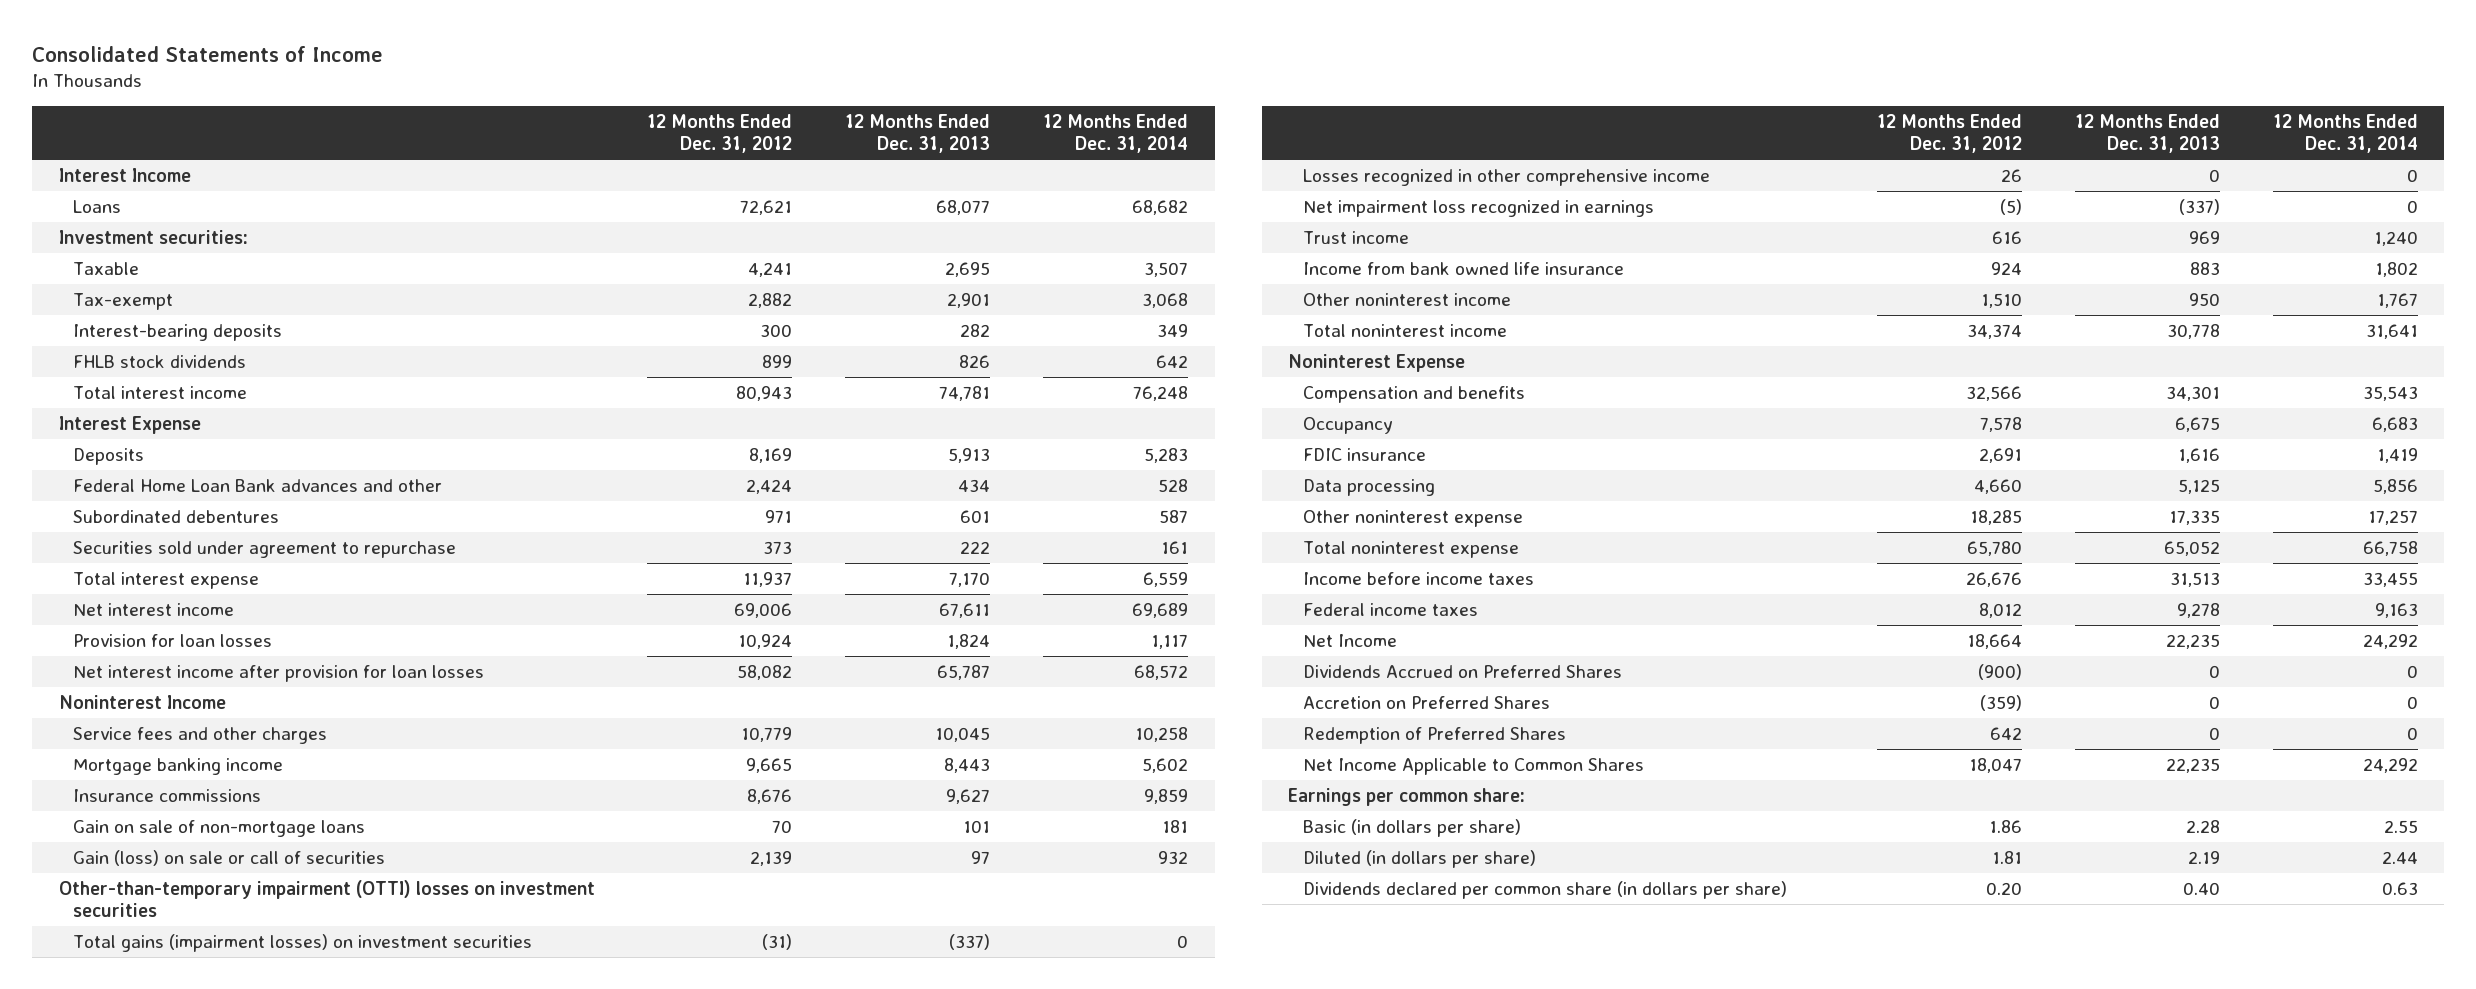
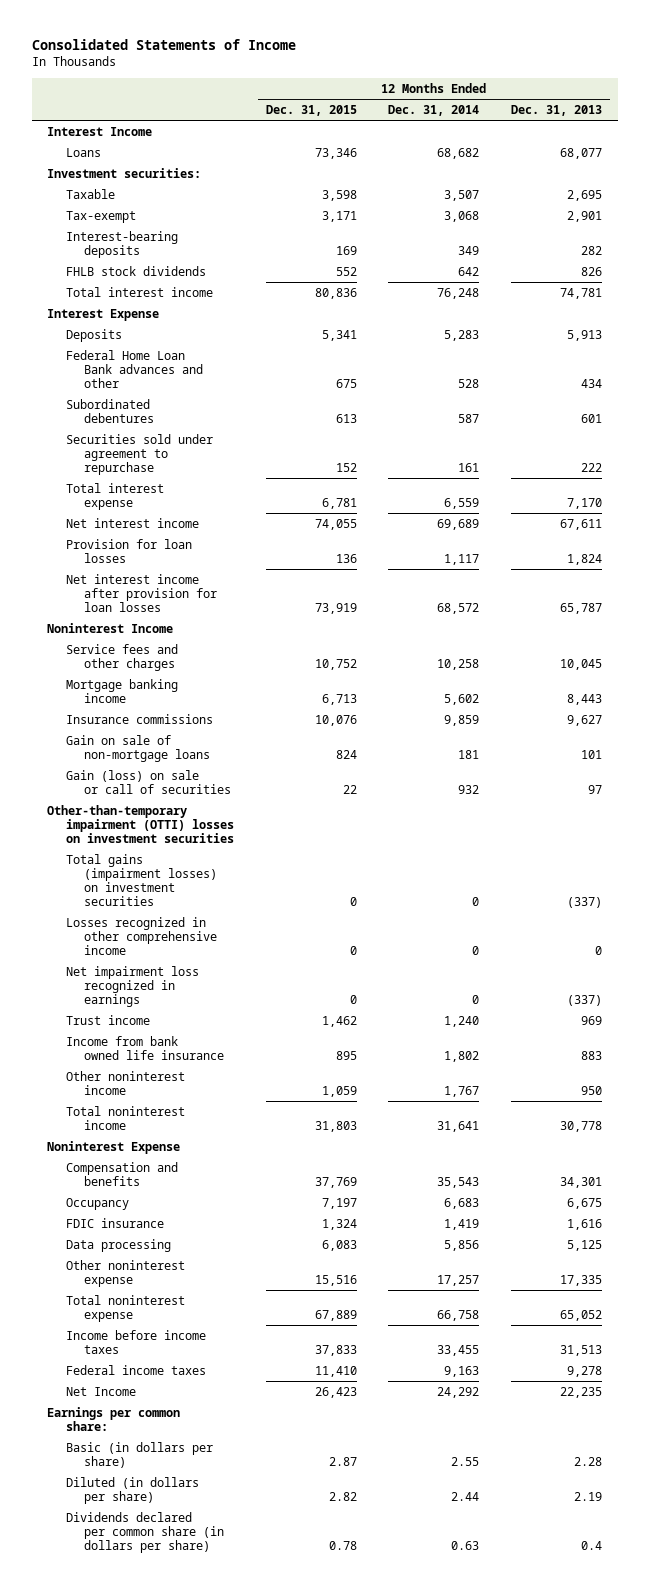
[647,114,793,154] 12 Months Ended Dec. 31, 2012 -> none
none -> [265,105,357,117] Dec. 31, 2015
[1302,665,1622,679] Dividends Accrued on Preferred Shares -> none
[1302,696,1550,710] Accretion on Preferred Shares -> none
[1302,727,1566,745] Redemption of Preferred Shares -> none
[1302,758,1644,776] Net Income Applicable to Common Shares -> none
[2182,882,2220,896] 0.40 -> [580,1540,602,1550] 0.4

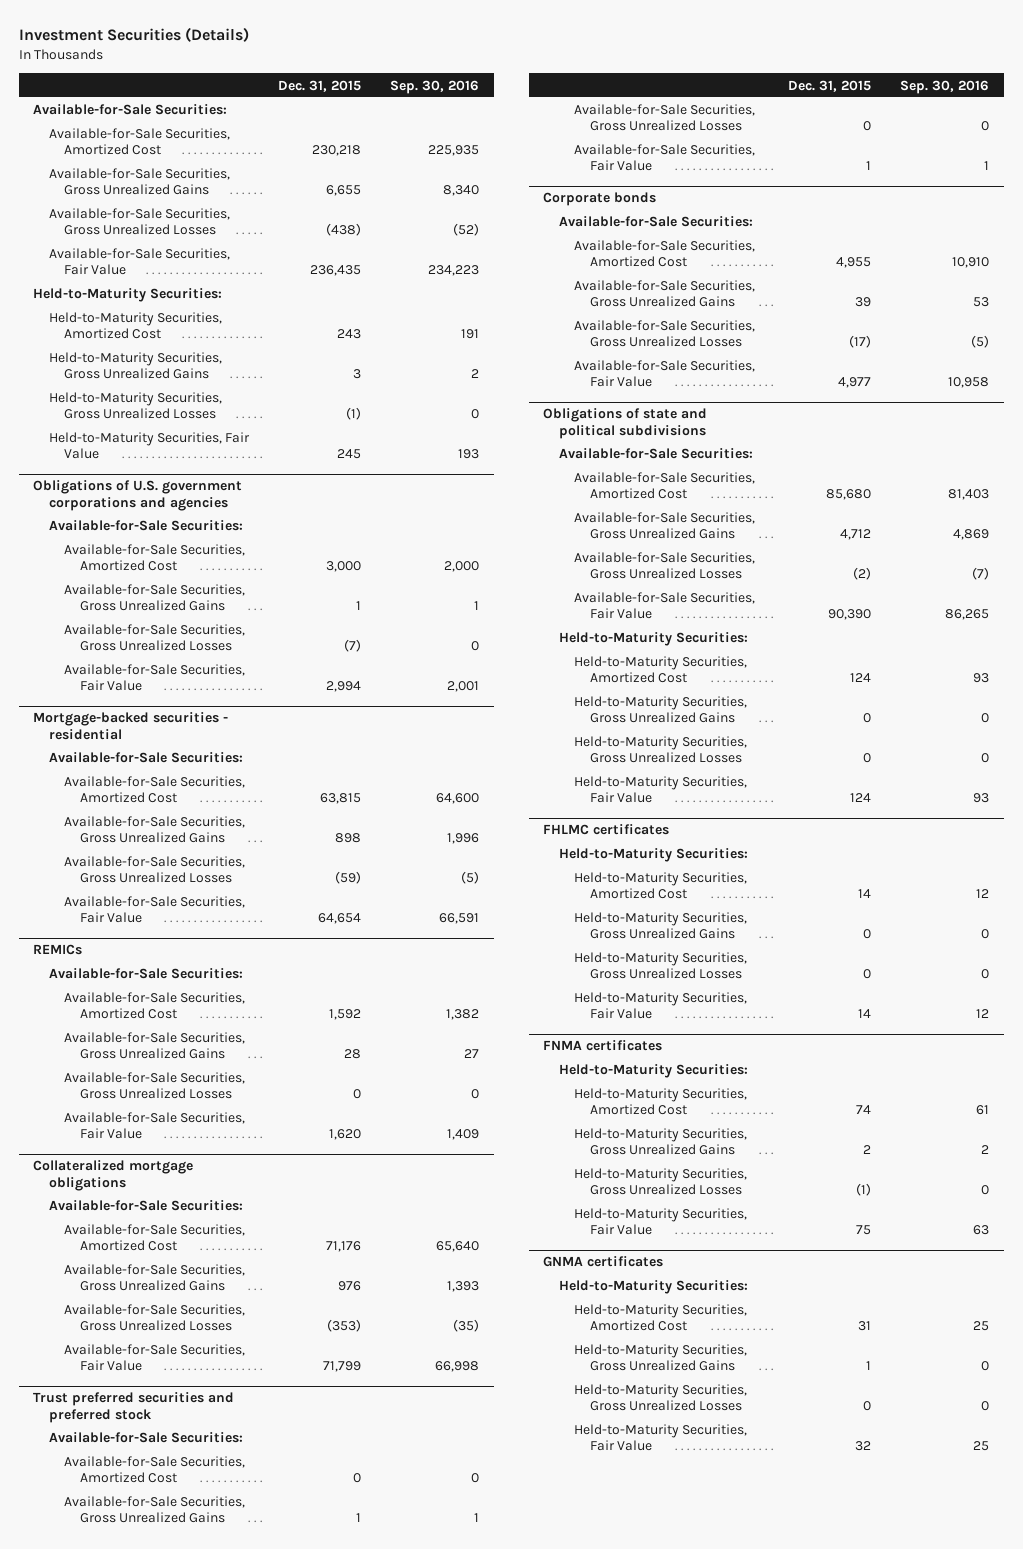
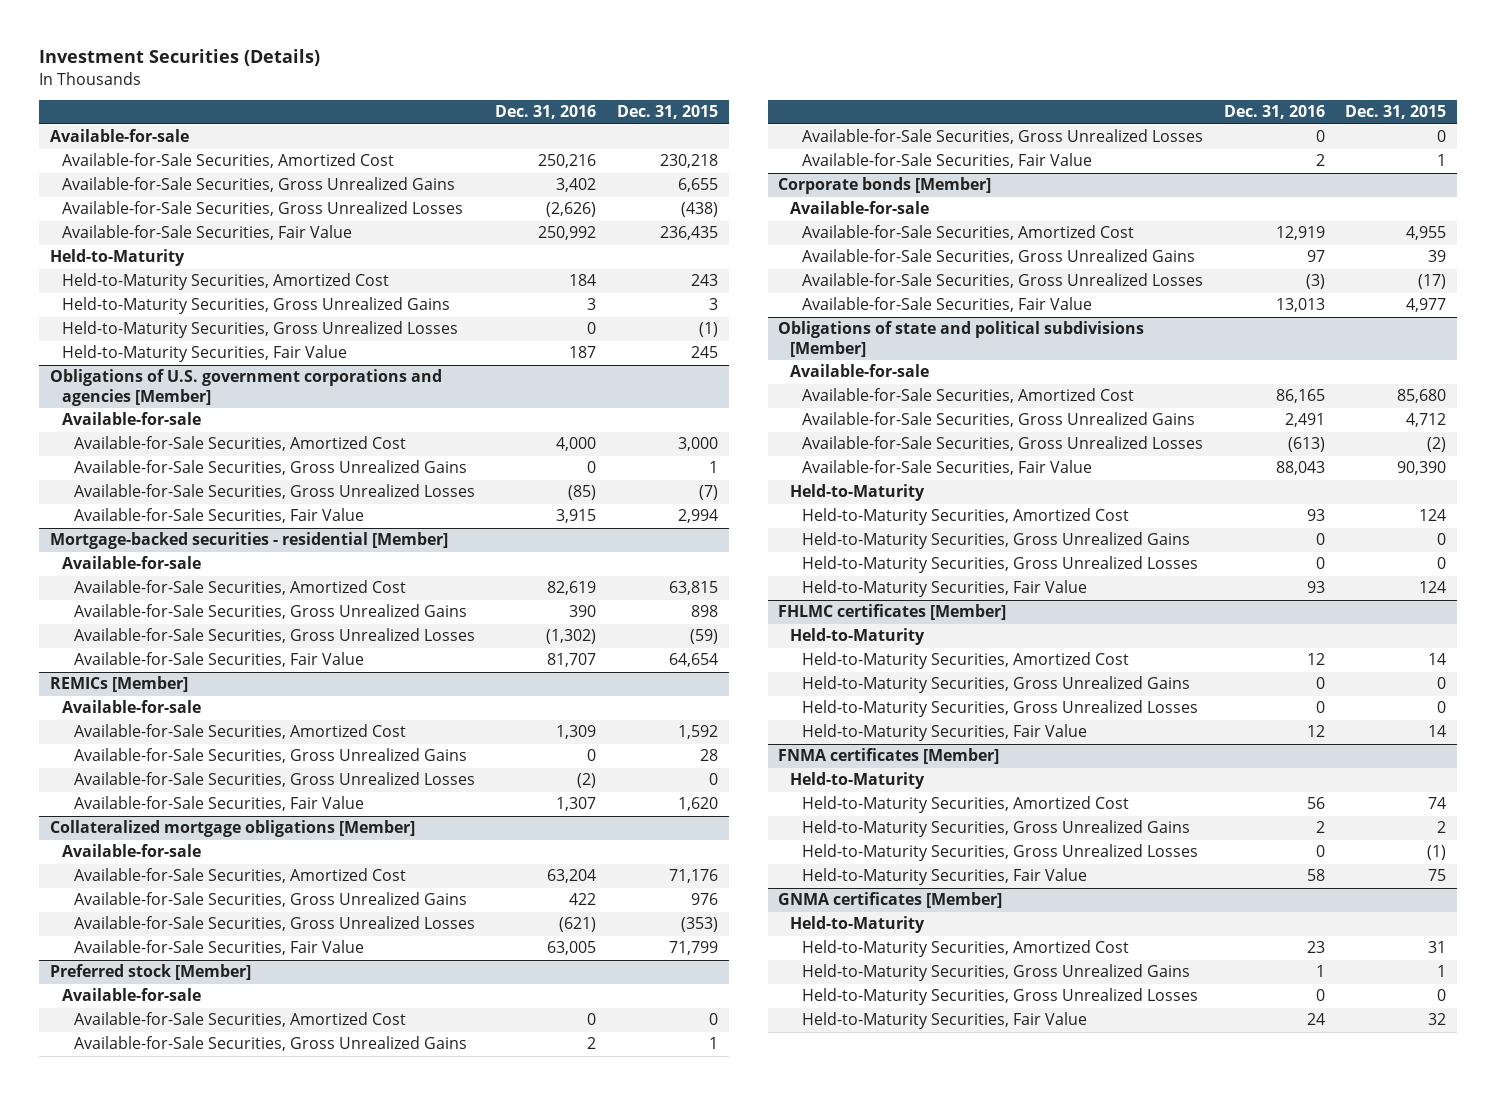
[390,79,480,94] Sep. 30, 2016 -> none
none -> [495,105,597,120] Dec. 31, 2016
[33,104,228,116] Available-for-Sale Securities: -> [49,129,189,143] Available-for-sale
[33,288,223,303] Held-to-Maturity Securities: -> [49,249,185,267] Held-to-Maturity
[33,480,243,511] Obligations of U.S. government corporations and agencies -> [49,369,442,406] Obligations of U.S. government corporations and agencies [Member]
[48,520,243,532] Available-for-Sale Securities: -> [61,412,201,426] Available-for-sale
[33,712,229,740] Mortgage-backed securities - residential -> [49,532,448,550] Mortgage-backed securities - residential [Member]
[48,752,243,764] Available-for-Sale Securities: -> [61,556,201,570] Available-for-sale
[33,944,83,956] REMICs -> [49,676,188,693] REMICs [Member]
[48,968,243,980] Available-for-Sale Securities: -> [61,700,201,714] Available-for-sale
[33,1160,194,1191] Collateralized mortgage obligations -> [49,820,415,838] Collateralized mortgage obligations [Member]
[48,1200,243,1212] Available-for-Sale Securities: -> [61,844,201,858] Available-for-sale
[33,1392,235,1423] Trust preferred securities and preferred stock -> [49,964,251,981] Preferred stock [Member]
[48,1432,243,1444] Available-for-Sale Securities: -> [61,988,201,1002] Available-for-sale
[543,192,657,207] Corporate bonds -> [777,177,991,195] Corporate bonds [Member]
[558,216,753,228] Available-for-Sale Securities: -> [789,201,929,215] Available-for-sale
[543,408,708,439] Obligations of state and political subdivisions -> [777,321,1144,357] Obligations of state and political subdivisions [Member]
[558,448,753,460] Available-for-Sale Securities: -> [789,364,929,378] Available-for-sale
[558,632,748,647] Held-to-Maturity Securities: -> [789,484,925,502] Held-to-Maturity
[543,824,670,836] FHLMC certificates -> [777,604,1006,621] FHLMC certificates [Member]
[558,848,748,863] Held-to-Maturity Securities: -> [789,628,925,646] Held-to-Maturity
[543,1040,663,1052] FNMA certificates -> [777,748,999,765] FNMA certificates [Member]
[558,1064,748,1079] Held-to-Maturity Securities: -> [789,772,925,790] Held-to-Maturity
[543,1256,664,1268] GNMA certificates -> [777,892,1002,909] GNMA certificates [Member]
[558,1280,748,1295] Held-to-Maturity Securities: -> [789,916,925,934] Held-to-Maturity

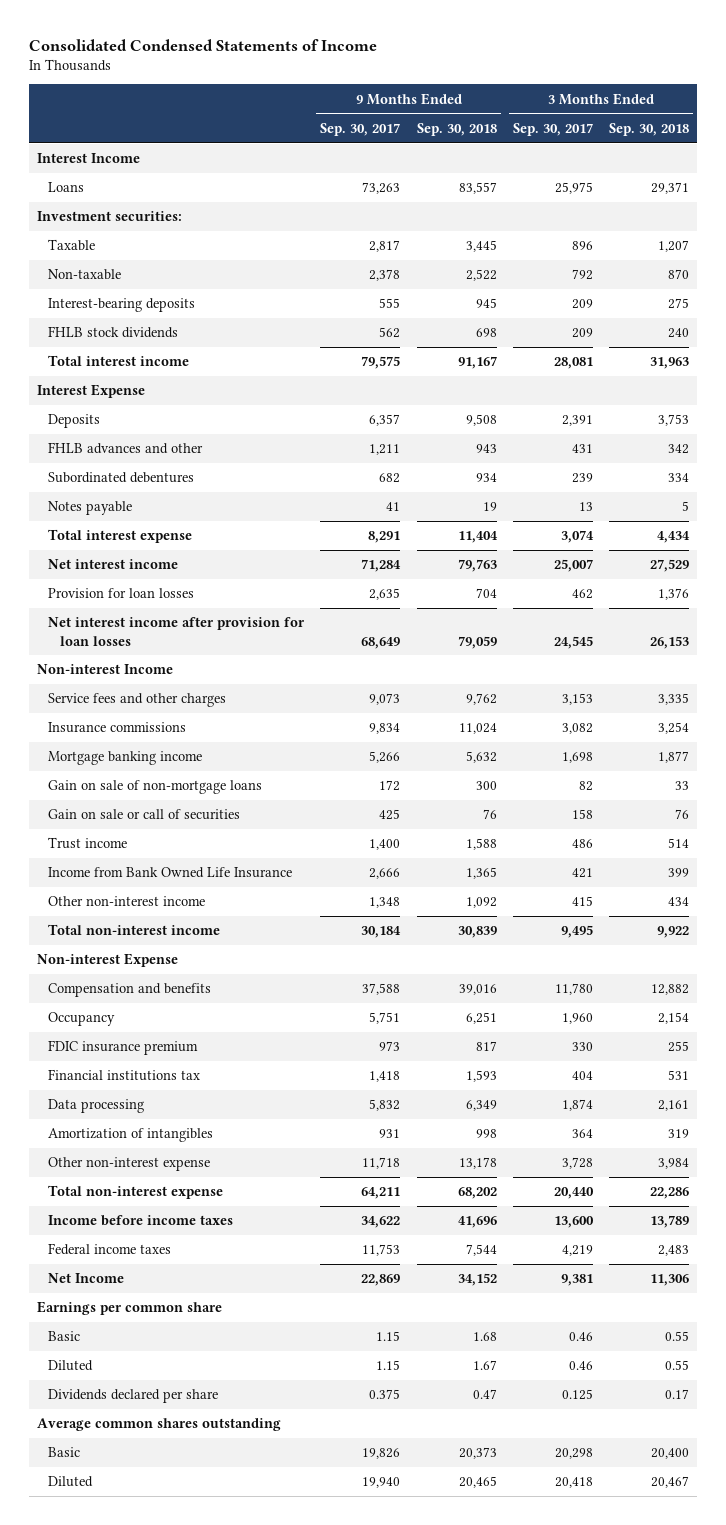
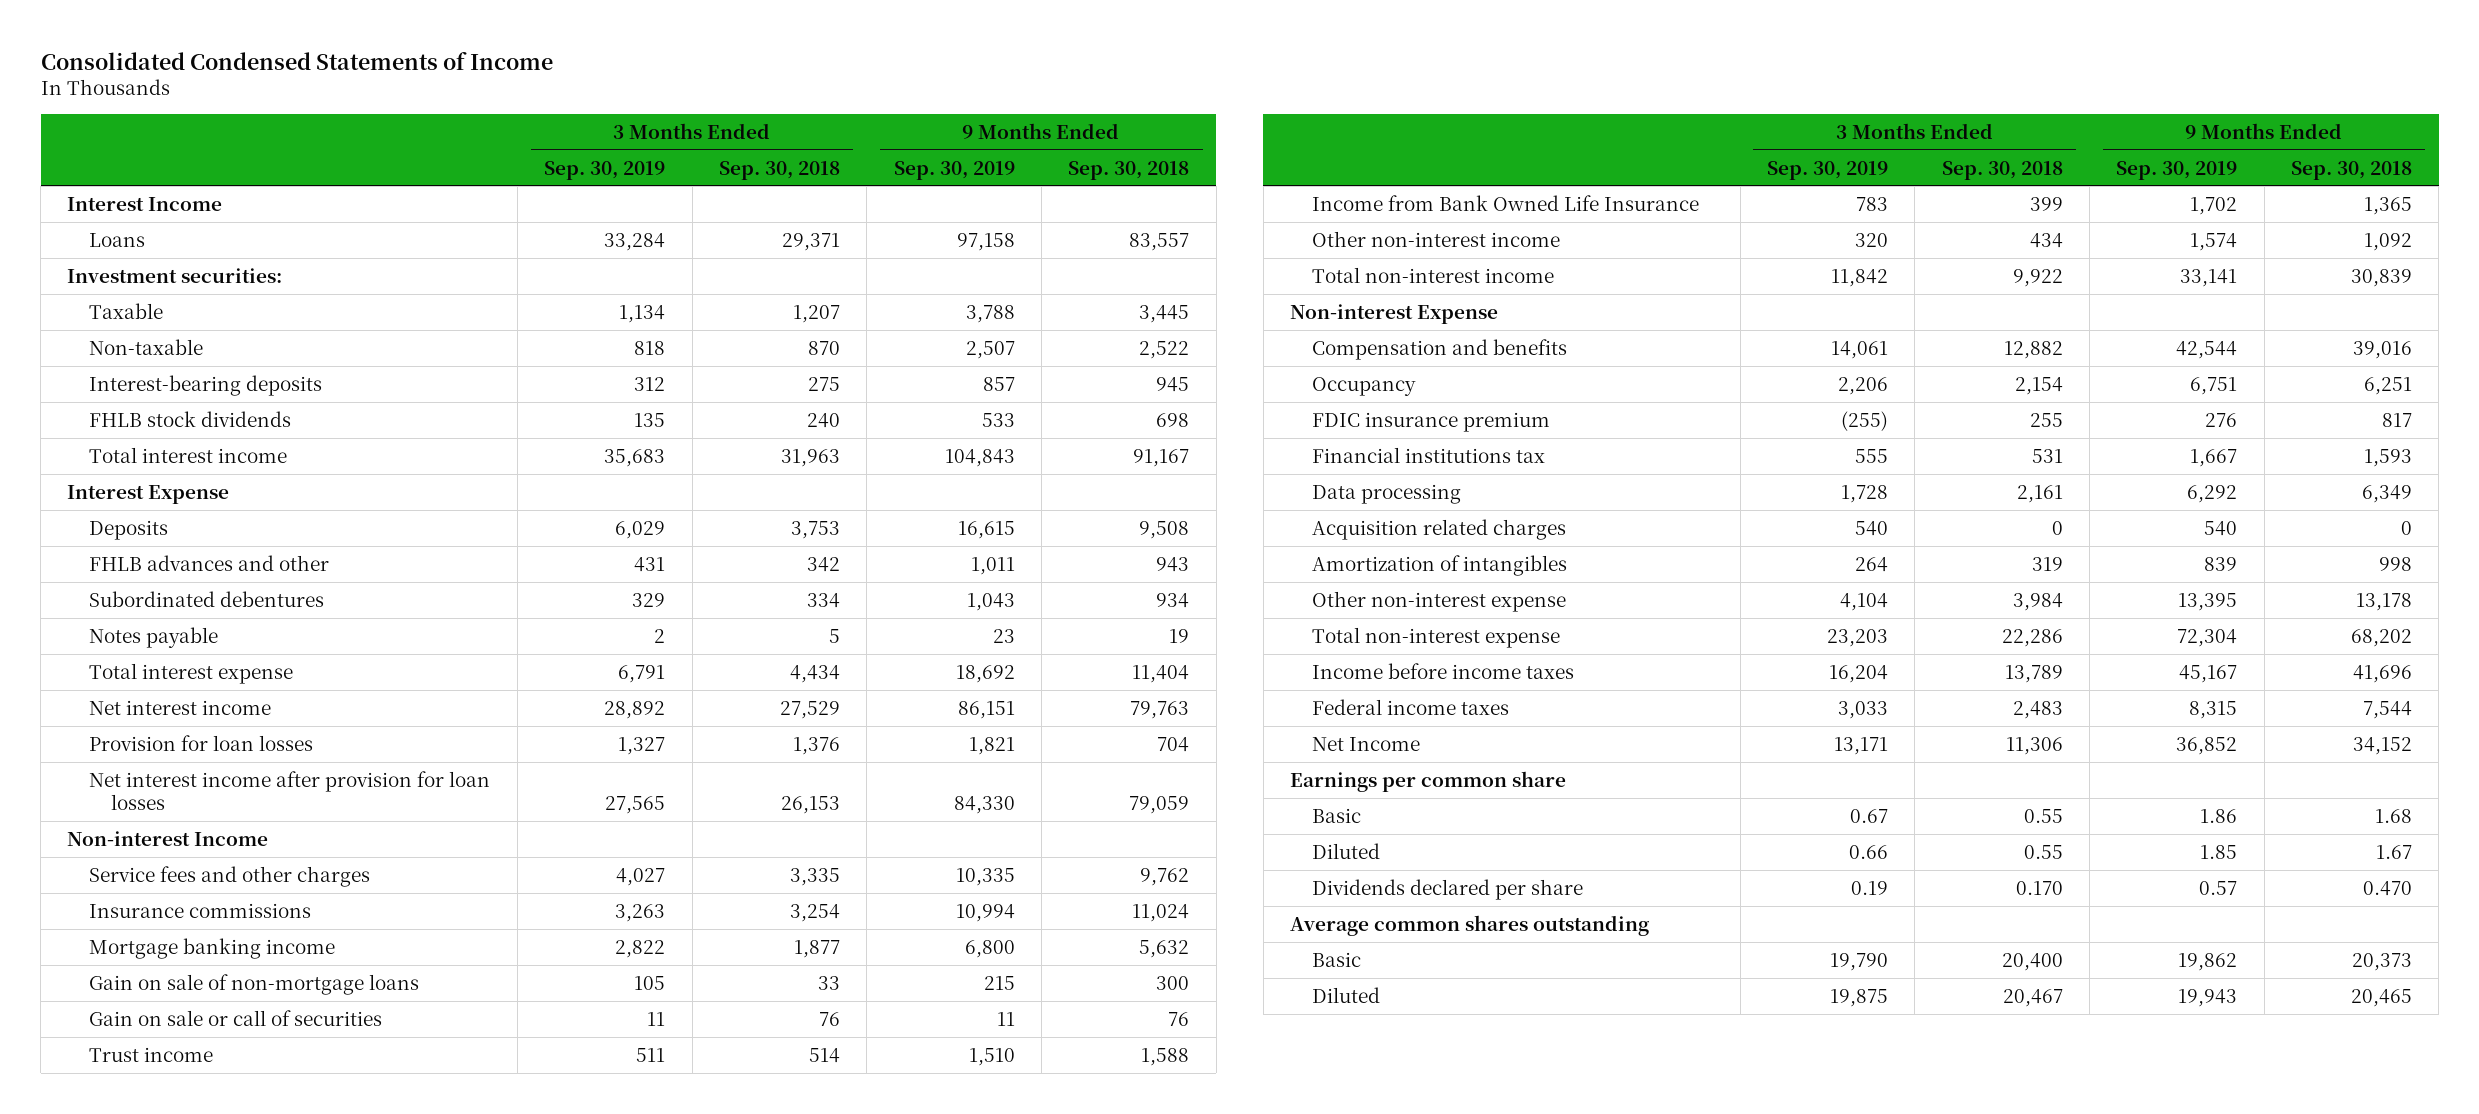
[320,122,401,136] Sep. 30, 2017 -> none
[512,122,593,136] Sep. 30, 2017 -> none
none -> [544,160,666,180] Sep. 30, 2019
none -> [893,160,1015,180] Sep. 30, 2019
none -> [1312,518,1567,540] Acquisition related charges
[472,1389,497,1400] 0.47 -> [2362,880,2412,896] 0.470
[665,1389,690,1400] 0.17 -> [2015,880,2063,895] 0.170

